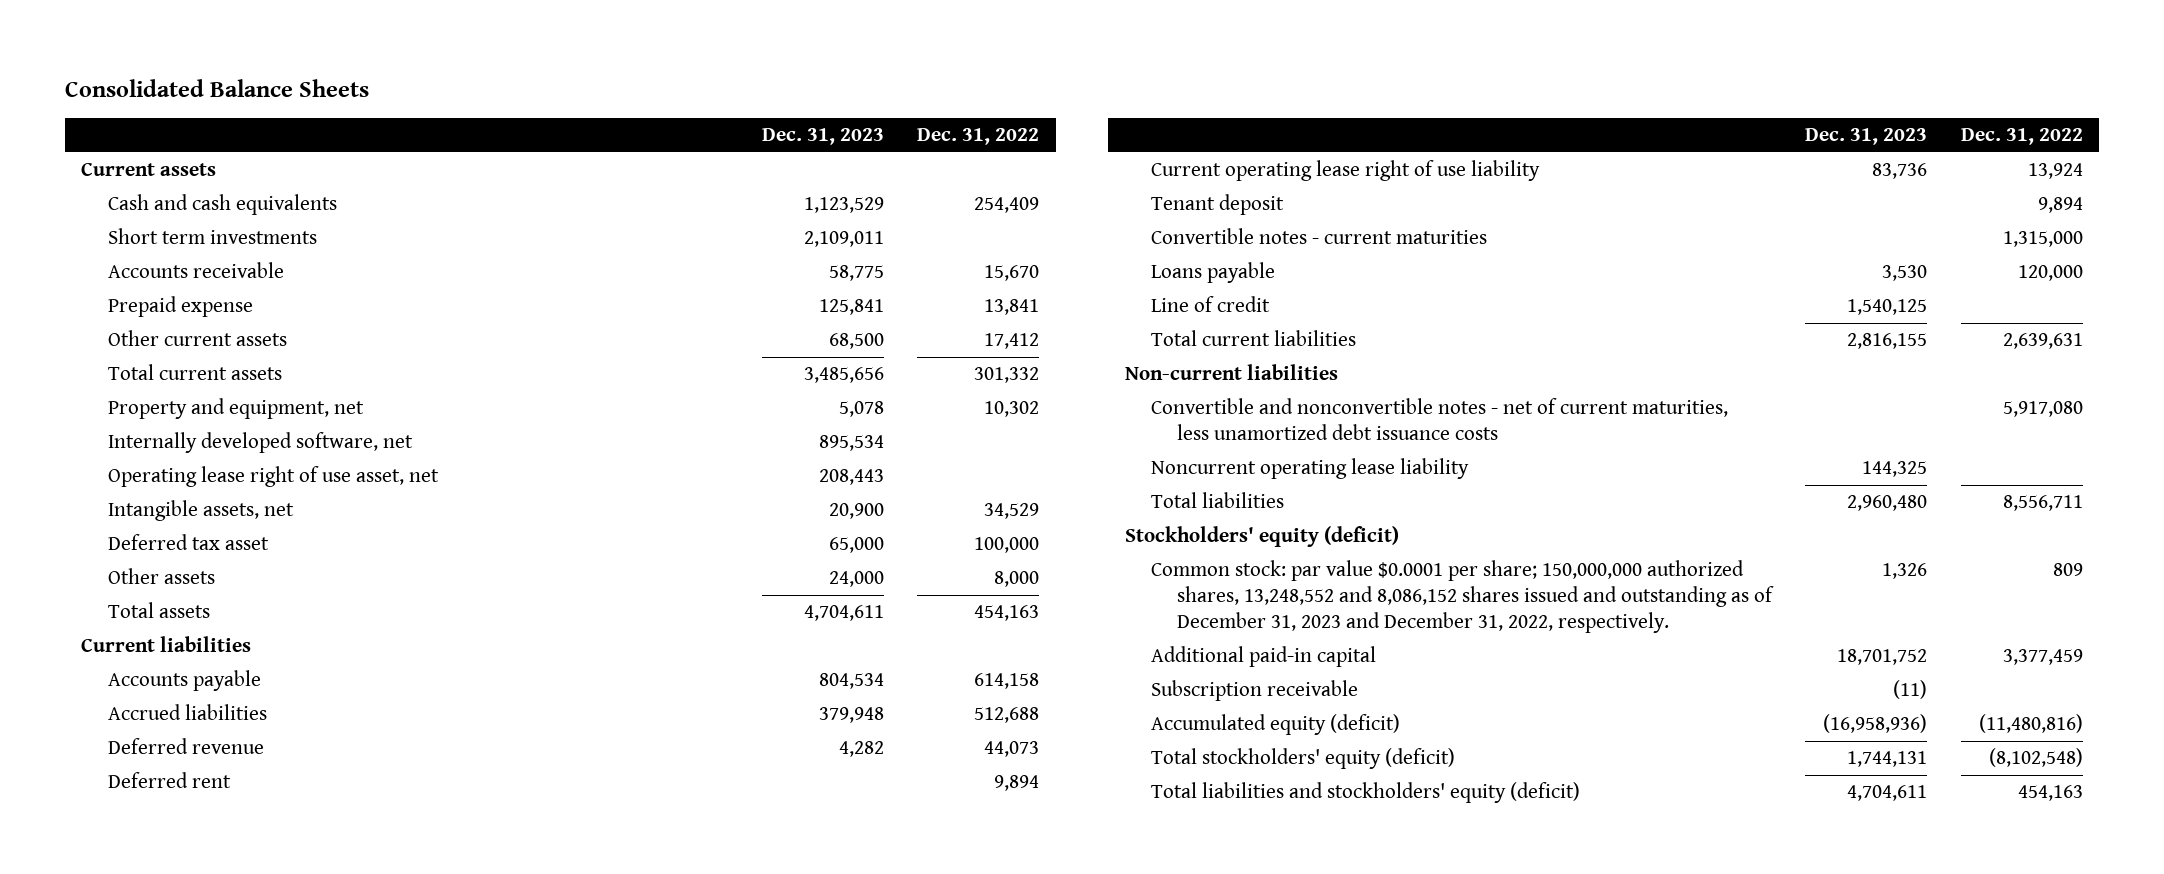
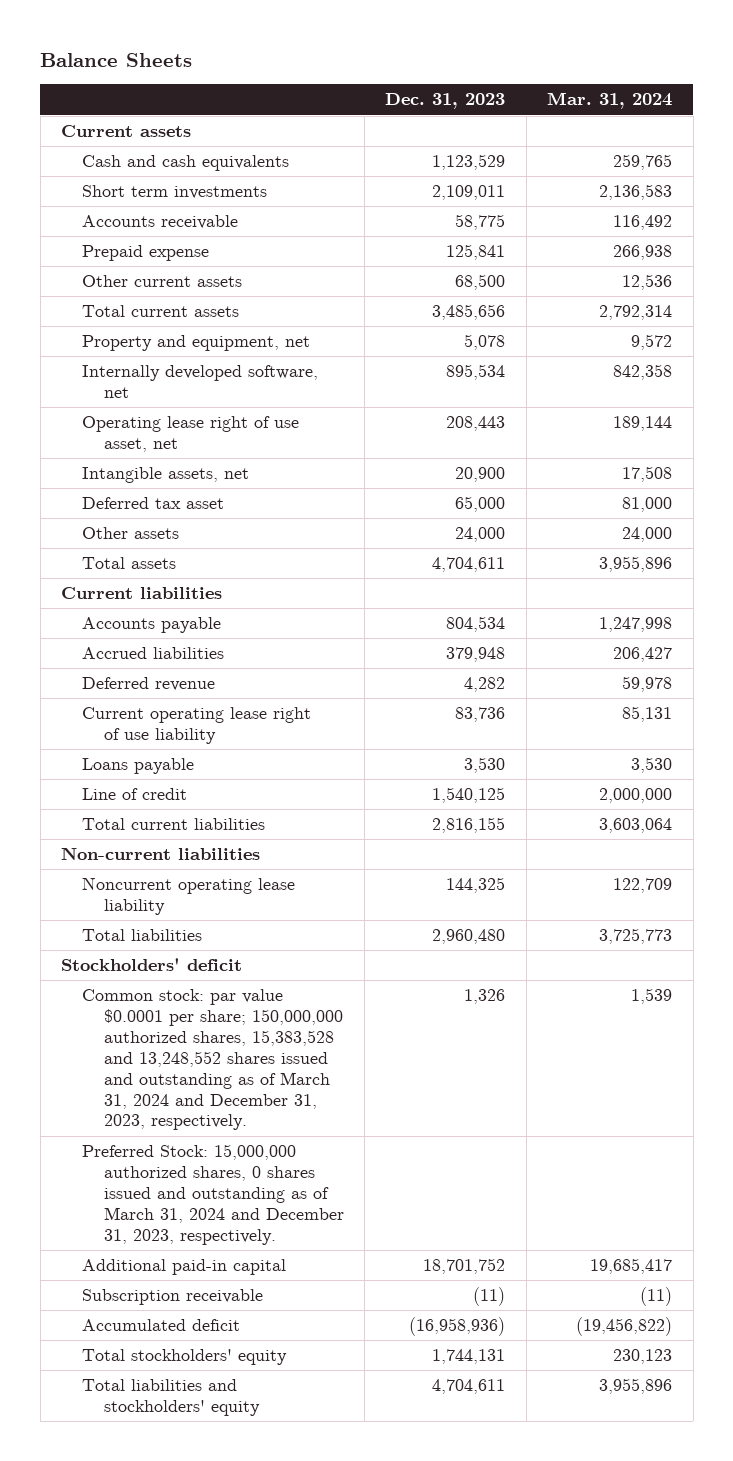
[64,79,369,98] Consolidated Balance Sheets -> [40,52,193,67] Balance Sheets
[917,128,1040,146] Dec. 31, 2022 -> none
none -> [547,92,673,110] Mar. 31, 2024
[107,772,231,789] Deferred rent -> none
[1150,194,1284,216] Tenant deposit -> none
[1150,228,1487,245] Convertible notes - current maturities -> none
[1150,398,1728,441] Convertible and nonconvertible notes - net of current maturities, less unamortized debt issuance costs -> none
[1124,526,1399,548] Stockholders' equity (deficit) -> [61,958,243,972] Stockholders' deficit
[1150,560,1775,634] Common stock: par value $0.0001 per share; 150,000,000 authorized shares, 13,248,552 and 8,086,152 shares issued and outstanding as of December 31, 2023 and December 31, 2022, respectively. -> [82,989,343,1131] Common stock: par value $0.0001 per share; 150,000,000 authorized shares, 15,383,528 and 13,248,552 shares issued and outstanding as of March 31, 2024 and December 31, 2023, respectively.
none -> [82,1144,344,1245] Preferred Stock: 15,000,000 authorized shares, 0 shares issued and outstanding as of March 31, 2024 and December 31, 2023, respectively.
[1150,714,1400,736] Accumulated equity (deficit) -> [82,1319,241,1332] Accumulated deficit
[1150,748,1455,770] Total stockholders' equity (deficit) -> [82,1349,288,1366] Total stockholders' equity
[1150,782,1580,804] Total liabilities and stockholders' equity (deficit) -> [82,1379,260,1417] Total liabilities and stockholders' equity

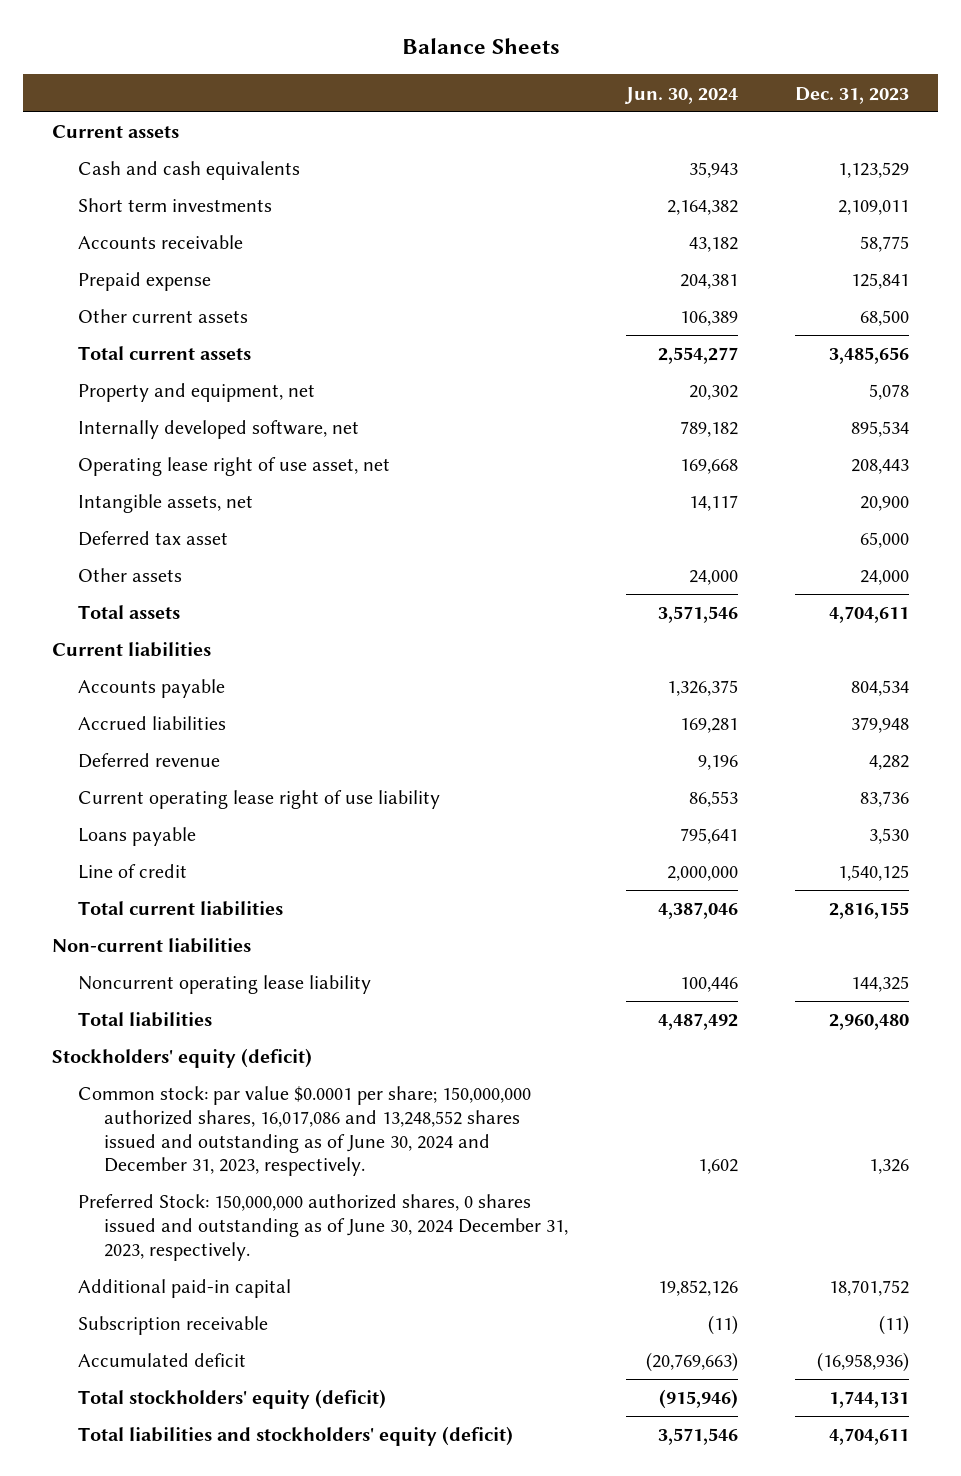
[547,92,673,110] Mar. 31, 2024 -> none
none -> [623,86,738,104] Jun. 30, 2024
[61,958,243,972] Stockholders' deficit -> [51,1048,312,1069] Stockholders' equity (deficit)
[82,989,343,1131] Common stock: par value $0.0001 per share; 150,000,000 authorized shares, 15,383,528 and 13,248,552 shares issued and outstanding as of March 31, 2024 and December 31, 2023, respectively. -> [78,1086,532,1177] Common stock: par value $0.0001 per share; 150,000,000 authorized shares, 16,017,086 and 13,248,552 shares issued and outstanding as of June 30, 2024 and December 31, 2023, respectively.
[82,1144,344,1245] Preferred Stock: 15,000,000 authorized shares, 0 shares issued and outstanding as of March 31, 2024 and December 31, 2023, respectively. -> [78,1194,569,1261] Preferred Stock: 150,000,000 authorized shares, 0 shares issued and outstanding as of June 30, 2024 December 31, 2023, respectively.
[82,1349,288,1366] Total stockholders' equity -> [78,1389,387,1410] Total stockholders' equity (deficit)
[82,1379,260,1417] Total liabilities and stockholders' equity -> [78,1426,514,1447] Total liabilities and stockholders' equity (deficit)

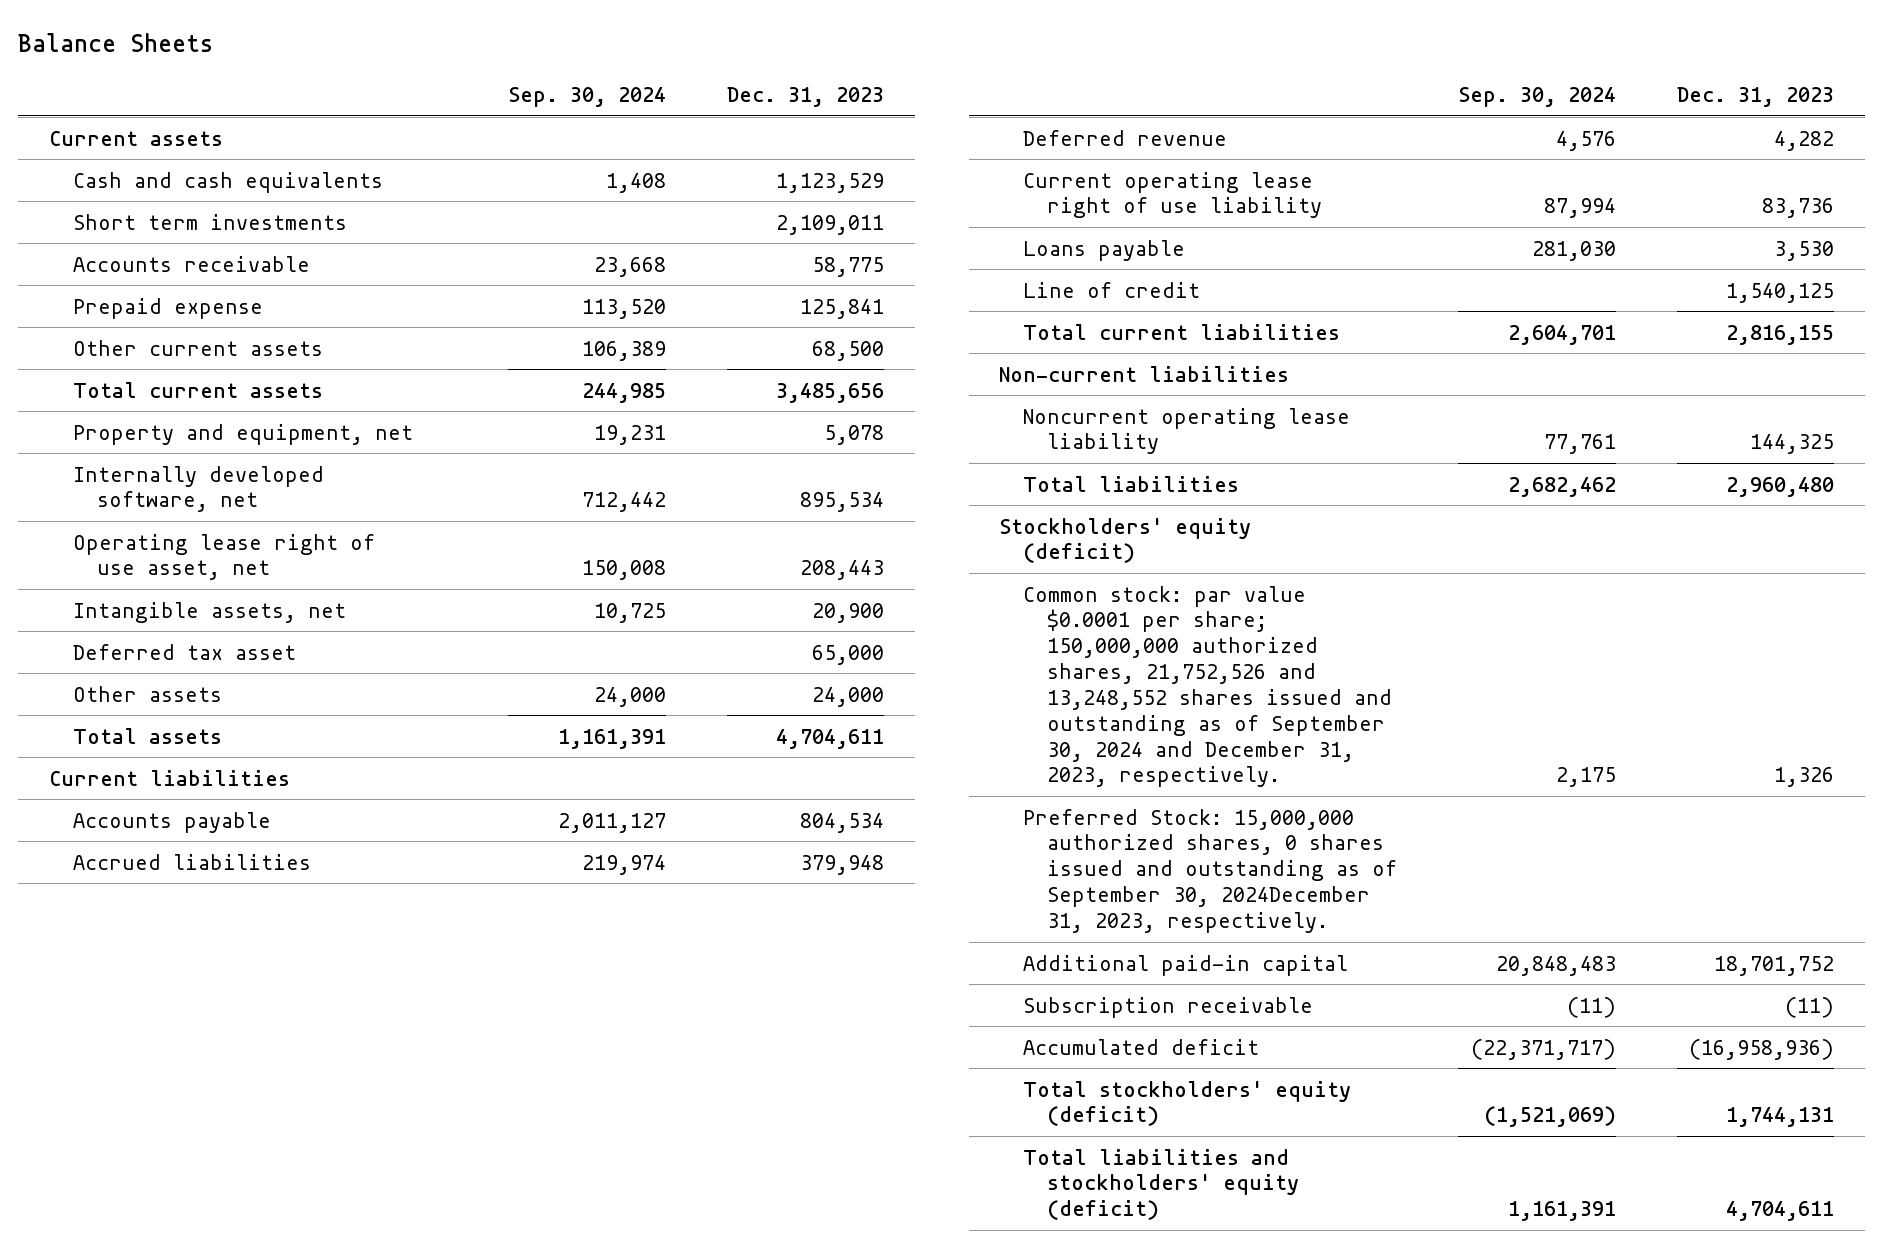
[623,86,738,104] Jun. 30, 2024 -> none
none -> [507,86,666,107] Sep. 30, 2024
[78,1086,532,1177] Common stock: par value $0.0001 per share; 150,000,000 authorized shares, 16,017,086 and 13,248,552 shares issued and outstanding as of June 30, 2024 and December 31, 2023, respectively. -> [1023,585,1392,788] Common stock: par value $0.0001 per share; 150,000,000 authorized shares, 21,752,526 and 13,248,552 shares issued and outstanding as of September 30, 2024 and December 31, 2023, respectively.
[78,1194,569,1261] Preferred Stock: 150,000,000 authorized shares, 0 shares issued and outstanding as of June 30, 2024 December 31, 2023, respectively. -> [1023,808,1397,933] Preferred Stock: 15,000,000 authorized shares, 0 shares issued and outstanding as of September 30, 2024December 31, 2023, respectively.

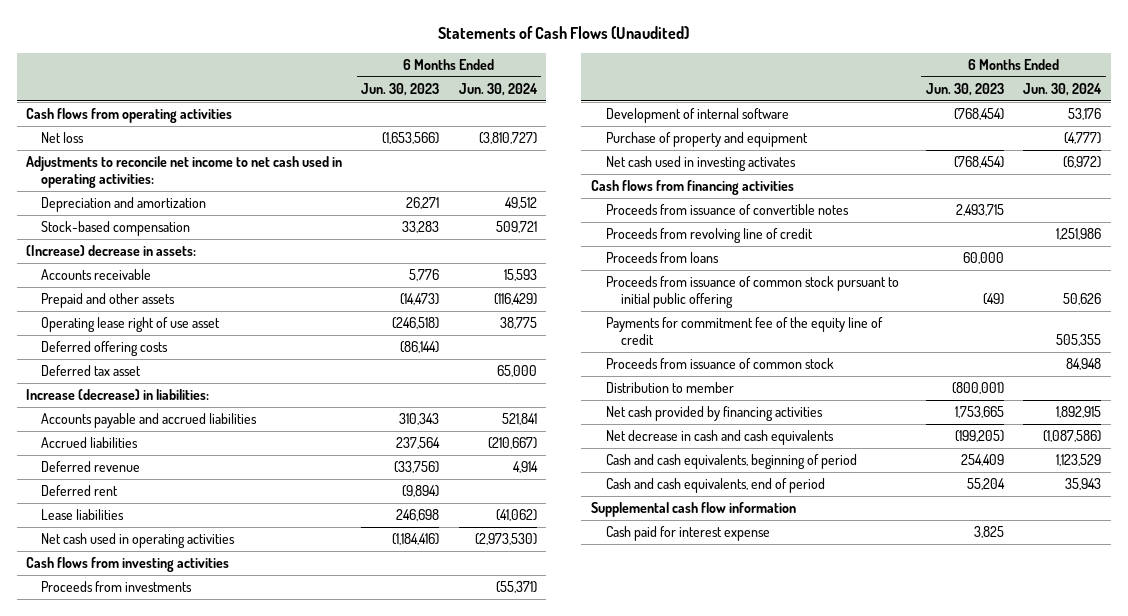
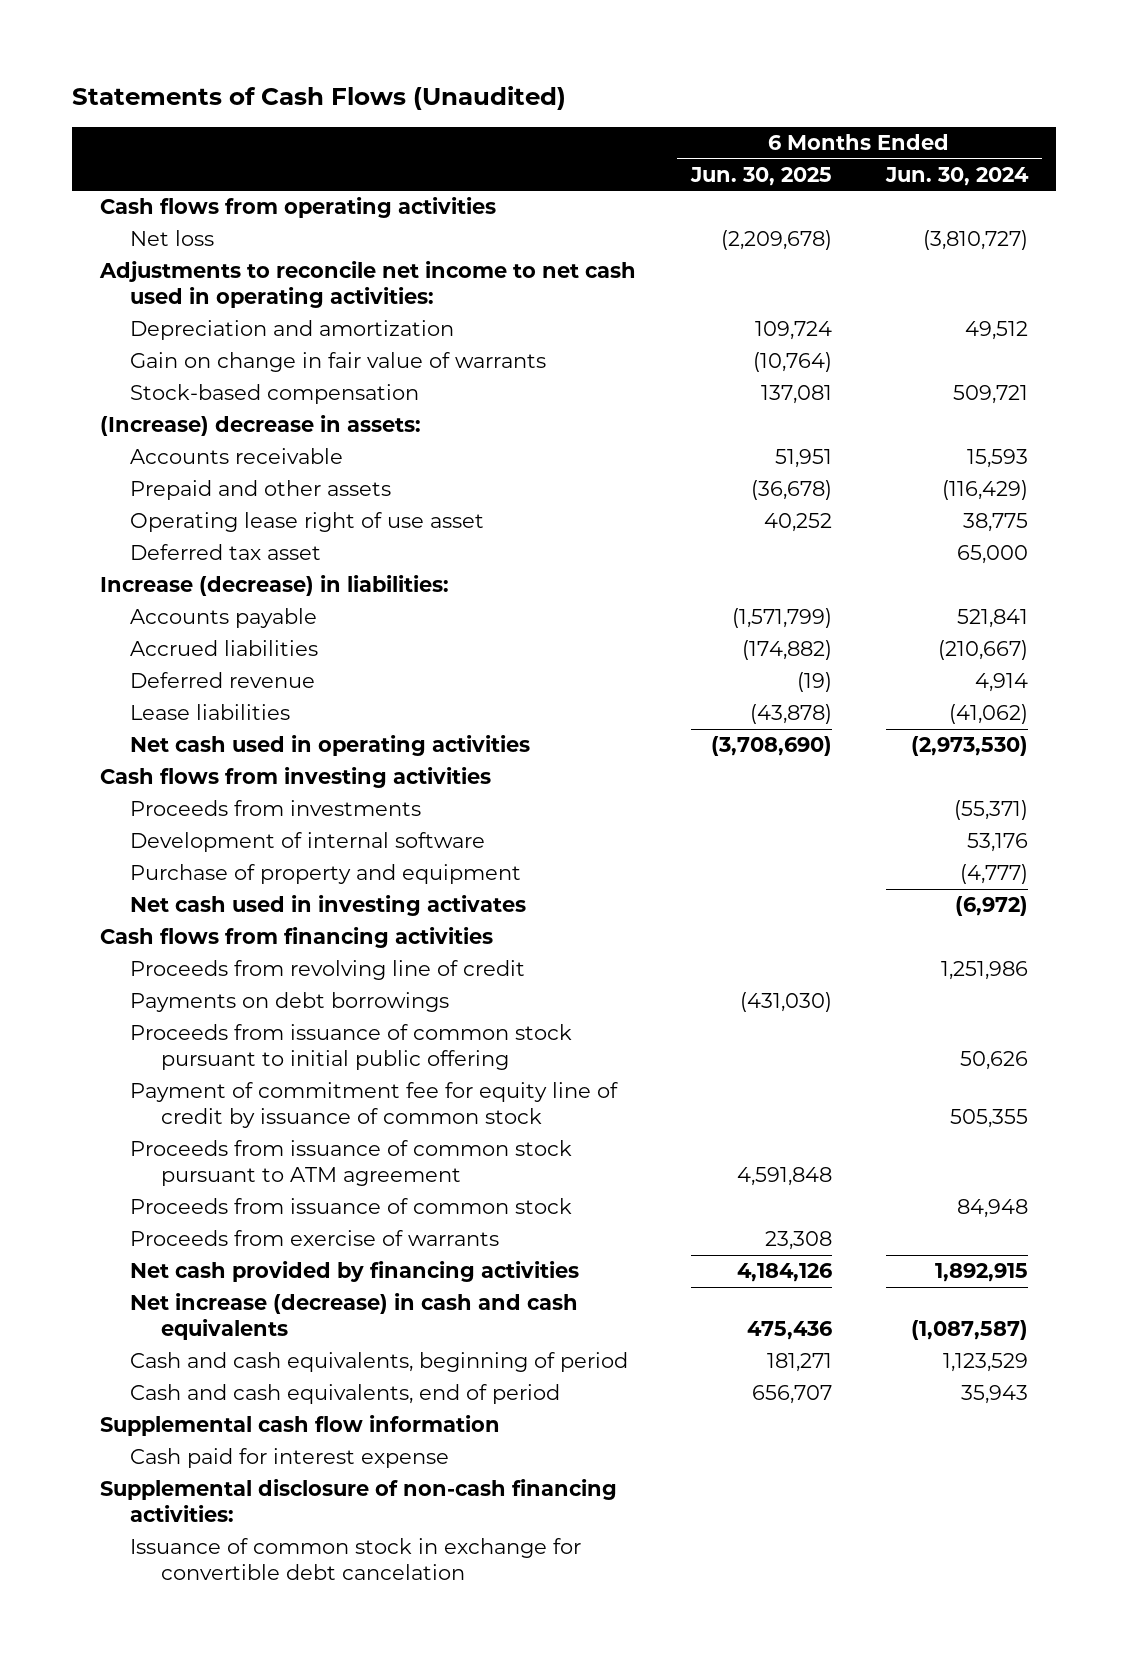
[361,82,440,96] Jun. 30, 2023 -> none
none -> [689,166,832,186] Jun. 30, 2025
none -> [130,352,547,373] Gain on change in fair value of warrants
[41,341,169,357] Deferred offering costs -> none
[41,413,258,429] Accounts payable and accrued liabilities -> [130,608,318,629] Accounts payable
[41,485,119,497] Deferred rent -> none
[605,204,849,216] Proceeds from issuance of convertible notes -> none
[605,252,719,264] Proceeds from loans -> none
none -> [130,992,450,1013] Payments on debt borrowings
[605,317,883,345] Payments for commitment fee of the equity line of credit -> [130,1082,619,1129] Payment of commitment fee for equity line of credit by issuance of common stock
none -> [130,1140,573,1187] Proceeds from issuance of common stock pursuant to ATM agreement
[605,382,734,394] Distribution to member -> none
none -> [130,1230,500,1247] Proceeds from exercise of warrants
[605,430,834,446] Net decrease in cash and cash equivalents -> [130,1293,579,1341] Net increase (decrease) in cash and cash equivalents
[1043,430,1102,443] (1,087,586) -> [911,1320,1029,1341] (1,087,587)
none -> [99,1479,617,1523] Supplemental disclosure of non-cash financing activities:
none -> [130,1538,582,1581] Issuance of common stock in exchange for convertible debt cancelation

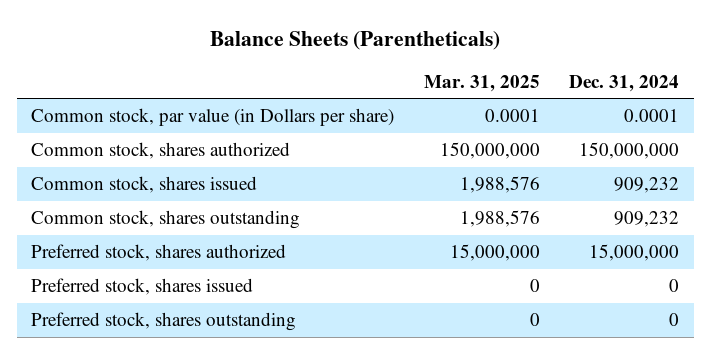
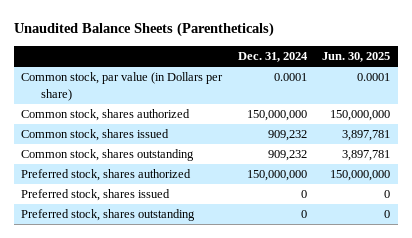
[210,30,501,50] Balance Sheets (Parentheticals) -> [13,22,274,38] Unaudited Balance Sheets (Parentheticals)
[423,74,540,92] Mar. 31, 2025 -> none
none -> [322,52,391,63] Jun. 30, 2025
[588,243,679,261] 15,000,000 -> [246,170,307,182] 150,000,000

